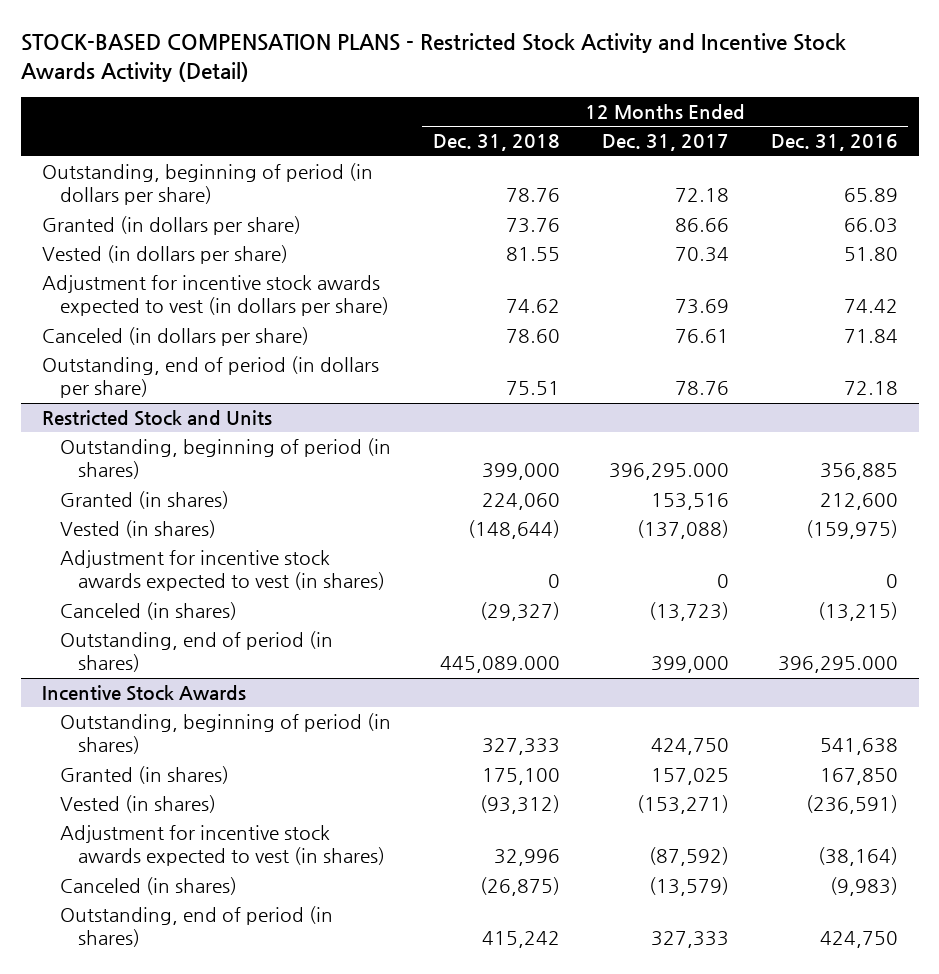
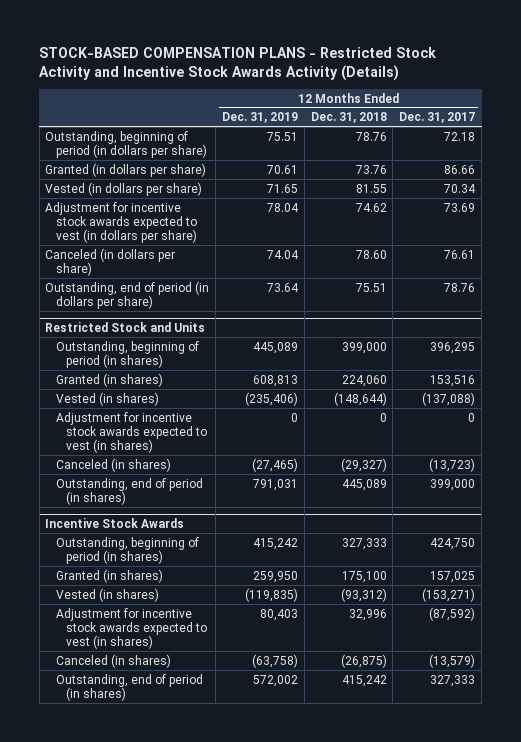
[20,33,846,83] STOCK-BASED COMPENSATION PLANS - Restricted Stock Activity and Incentive Stock Awards Activity (Detail) -> [39,46,437,81] STOCK-BASED COMPENSATION PLANS - Restricted Stock Activity and Incentive Stock Awards Activity (Details)
[770,134,898,152] Dec. 31, 2016 -> none
none -> [222,112,299,124] Dec. 31, 2019
[608,463,729,481] 396,295.000 -> [430,341,476,354] 396,295
[439,656,560,674] 445,089.000 -> [341,478,387,491] 445,089

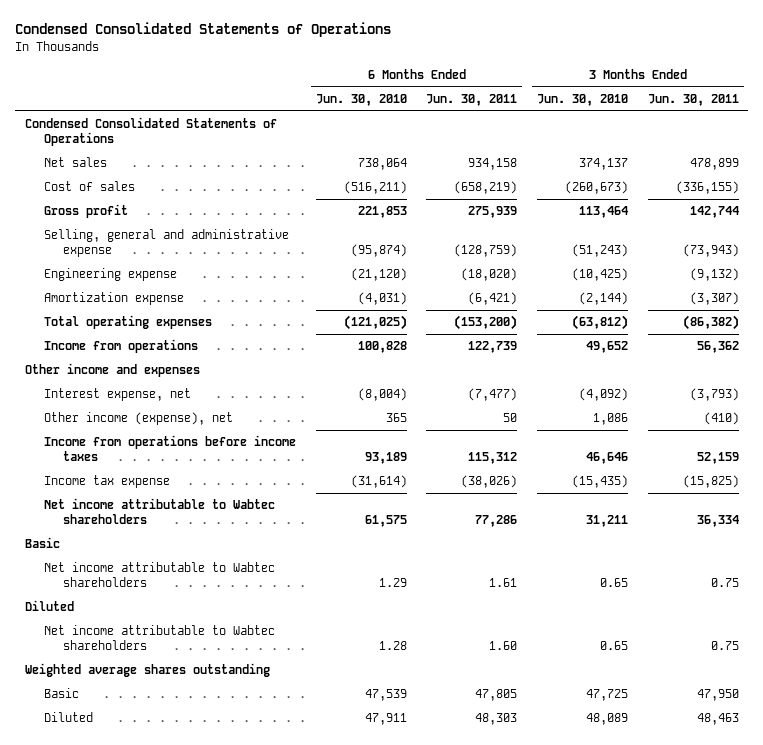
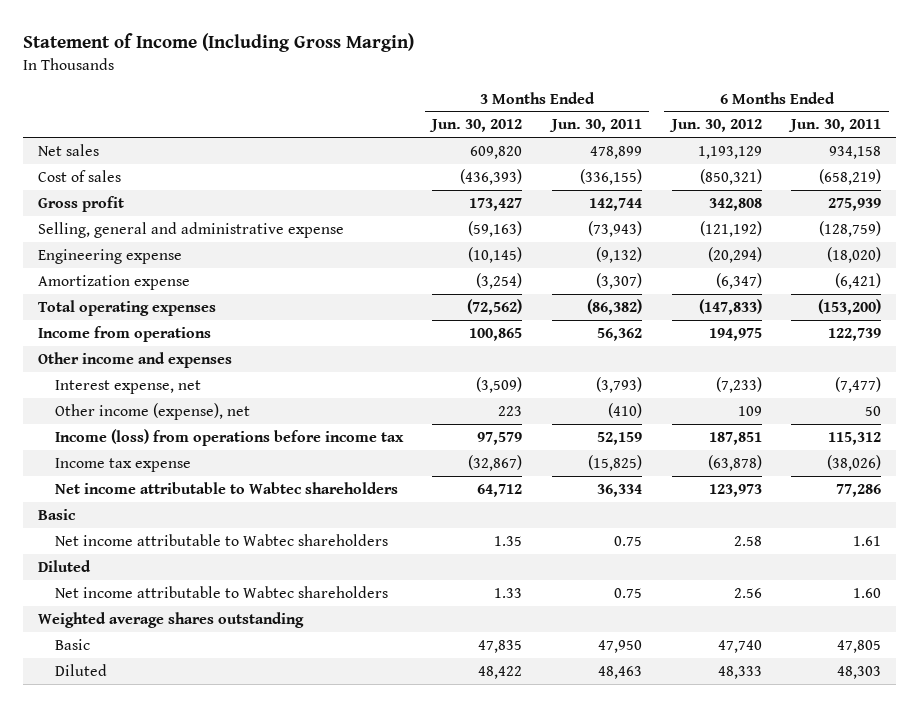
[14,21,391,37] Condensed Consolidated Statements of Operations -> [22,32,414,52] Statement of Income (Including Gross Margin)
[315,94,407,107] Jun. 30, 2010 -> none
[536,94,628,107] Jun. 30, 2010 -> none
none -> [429,119,523,133] Jun. 30, 2012
none -> [668,119,762,133] Jun. 30, 2012
[24,117,277,147] Condensed Consolidated Statements of Operations -> none
[44,435,297,462] Income from operations before income taxes -> [54,428,404,446] Income (loss) from operations before income tax

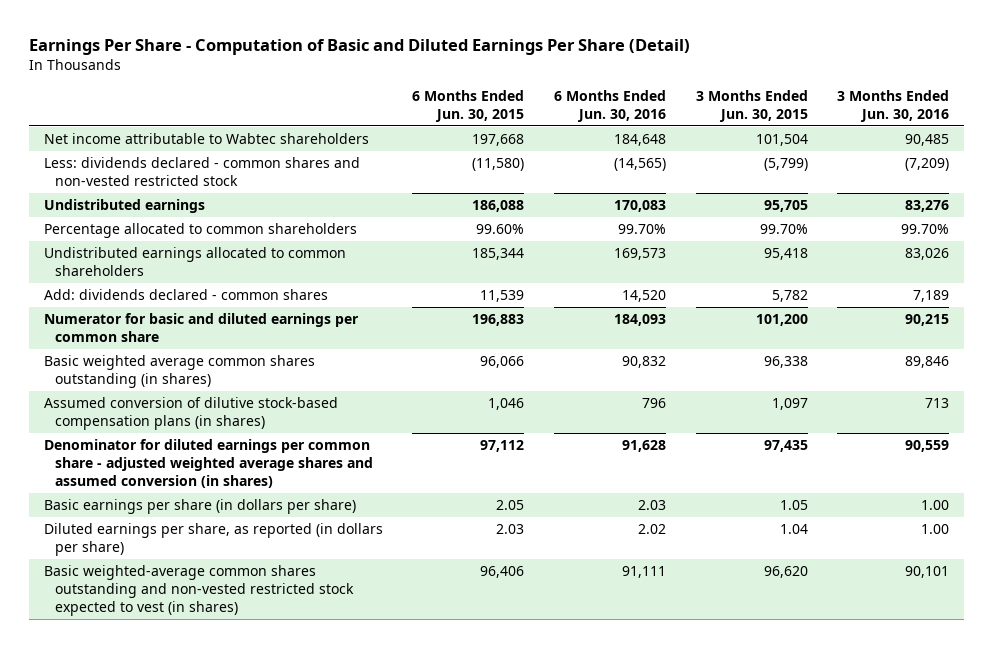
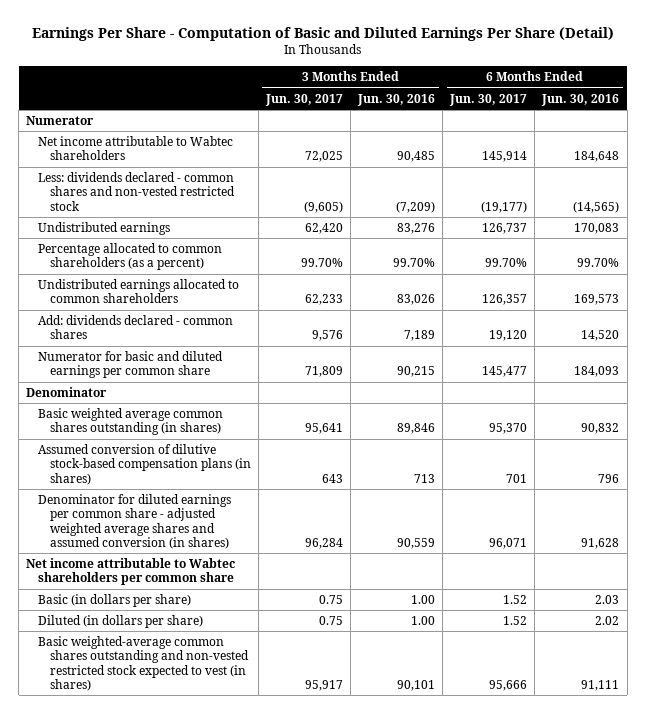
[412,90,525,123] 6 Months Ended Jun. 30, 2015 -> none
[695,90,808,123] 3 Months Ended Jun. 30, 2015 -> none
none -> [265,93,344,106] Jun. 30, 2017
none -> [449,93,528,106] Jun. 30, 2017
none -> [26,116,95,126] Numerator
[43,222,357,238] Percentage allocated to common shareholders -> [38,243,223,271] Percentage allocated to common shareholders (as a percent)
none -> [26,387,108,398] Denominator
none -> [26,558,236,586] Net income attributable to Wabtec shareholders per common share
[43,498,356,514] Basic earnings per share (in dollars per share) -> [38,594,192,608] Basic (in dollars per share)
[43,522,383,557] Diluted earnings per share, as reported (in dollars per share) -> [38,615,204,629] Diluted (in dollars per share)

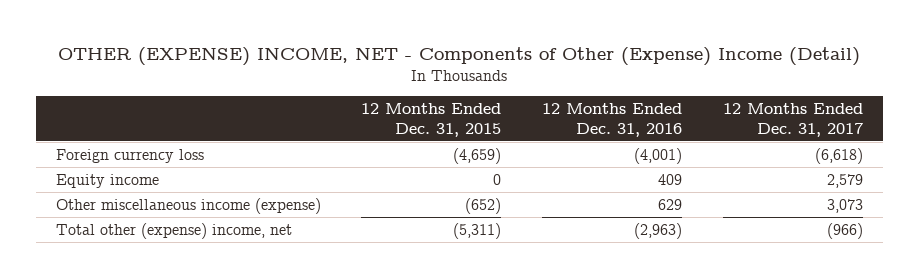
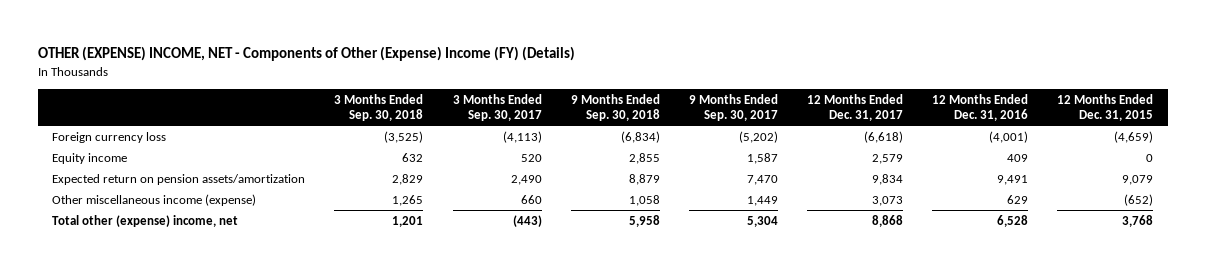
[58,46,861,66] OTHER (EXPENSE) INCOME, NET - Components of Other (Expense) Income (Detail) -> [37,46,575,62] OTHER (EXPENSE) INCOME, NET - Components of Other (Expense) Income (FY) (Details)
none -> [334,93,424,122] 3 Months Ended Sep. 30, 2018
none -> [452,93,542,122] 3 Months Ended Sep. 30, 2017
none -> [570,93,660,122] 9 Months Ended Sep. 30, 2018
none -> [688,93,778,122] 9 Months Ended Sep. 30, 2017
none -> [52,173,306,185] Expected return on pension assets/amortization
[453,222,502,239] (5,311) -> [1122,214,1154,227] 3,768
[634,222,683,239] (2,963) -> [997,214,1029,227] 6,528
[826,222,863,239] (966) -> [871,214,903,227] 8,868

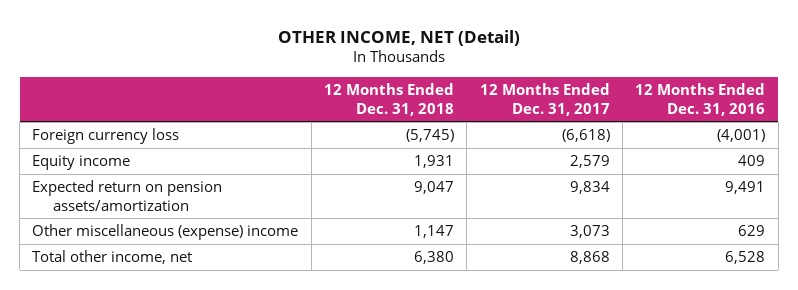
[37,46,575,62] OTHER (EXPENSE) INCOME, NET - Components of Other (Expense) Income (FY) (Details) -> [277,29,520,46] OTHER INCOME, NET (Detail)
[334,93,424,122] 3 Months Ended Sep. 30, 2018 -> none
[452,93,542,122] 3 Months Ended Sep. 30, 2017 -> none
[570,93,660,122] 9 Months Ended Sep. 30, 2018 -> none
[688,93,778,122] 9 Months Ended Sep. 30, 2017 -> none
[1057,93,1154,122] 12 Months Ended Dec. 31, 2015 -> none
none -> [324,83,455,116] 12 Months Ended Dec. 31, 2018
[52,193,257,206] Other miscellaneous income (expense) -> [32,224,299,241] Other miscellaneous (expense) income
[52,214,239,227] Total other (expense) income, net -> [32,250,193,265] Total other income, net

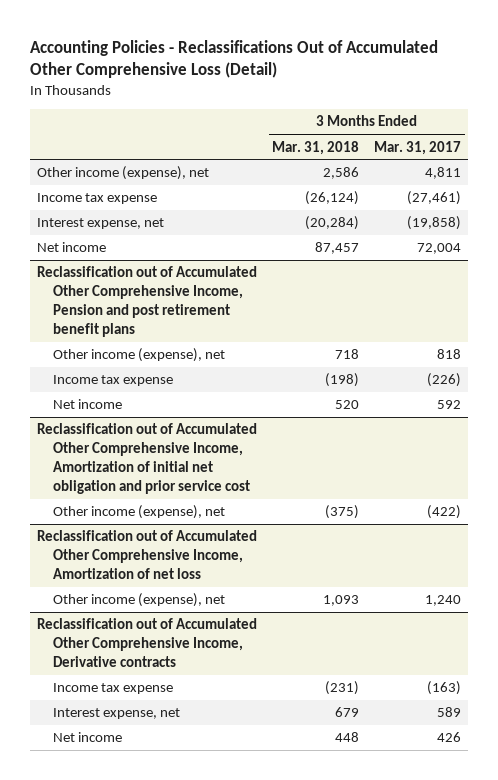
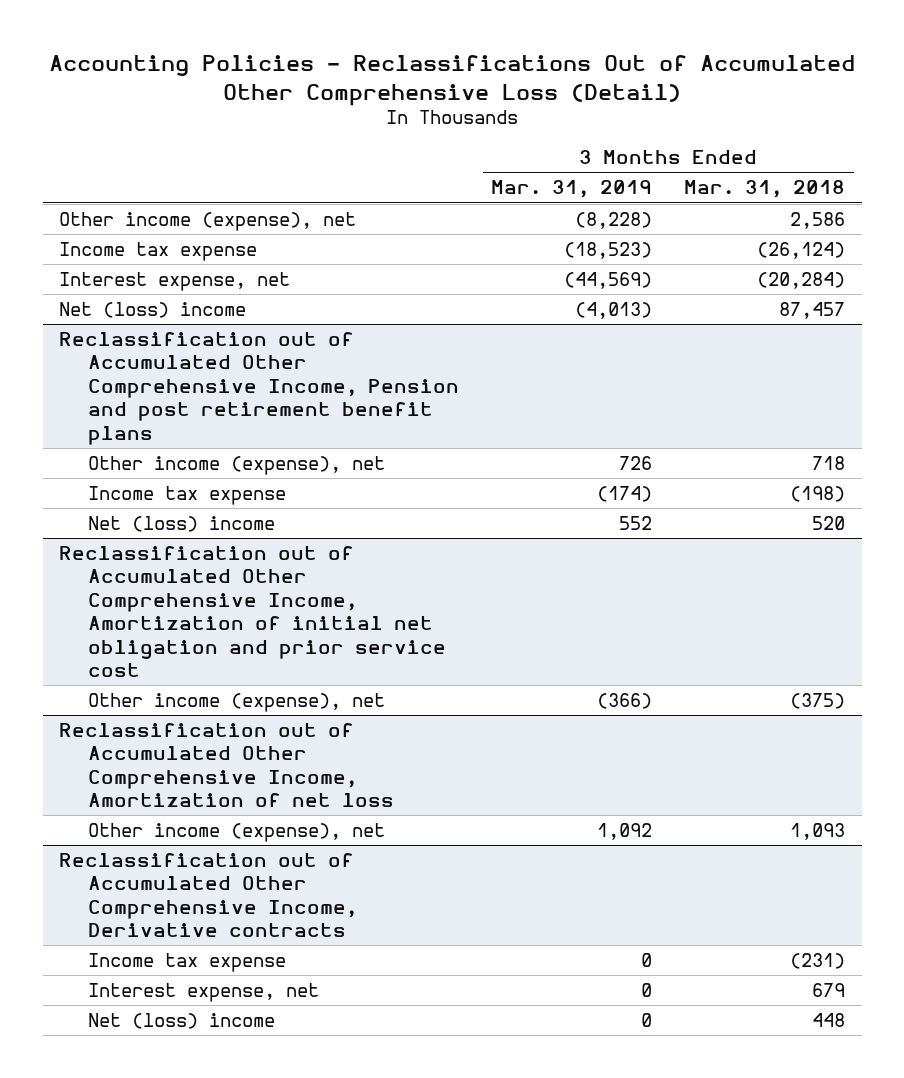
[374,140,462,155] Mar. 31, 2017 -> none
none -> [491,180,653,199] Mar. 31, 2019
[37,242,107,253] Net income -> [58,301,246,318] Net (loss) income
[53,399,123,410] Net income -> [87,515,275,532] Net (loss) income
[53,732,123,743] Net income -> [87,1012,275,1029] Net (loss) income

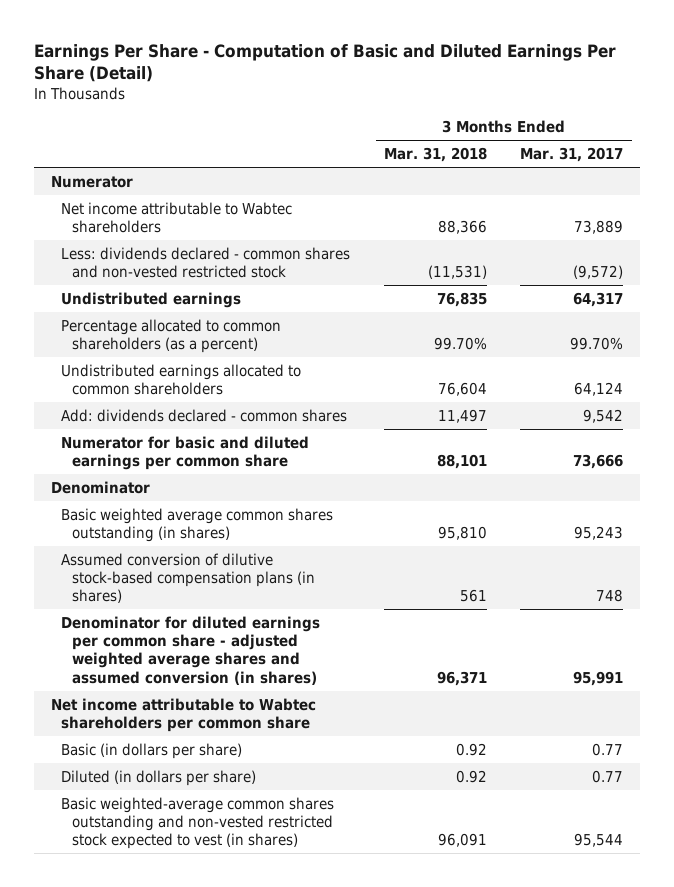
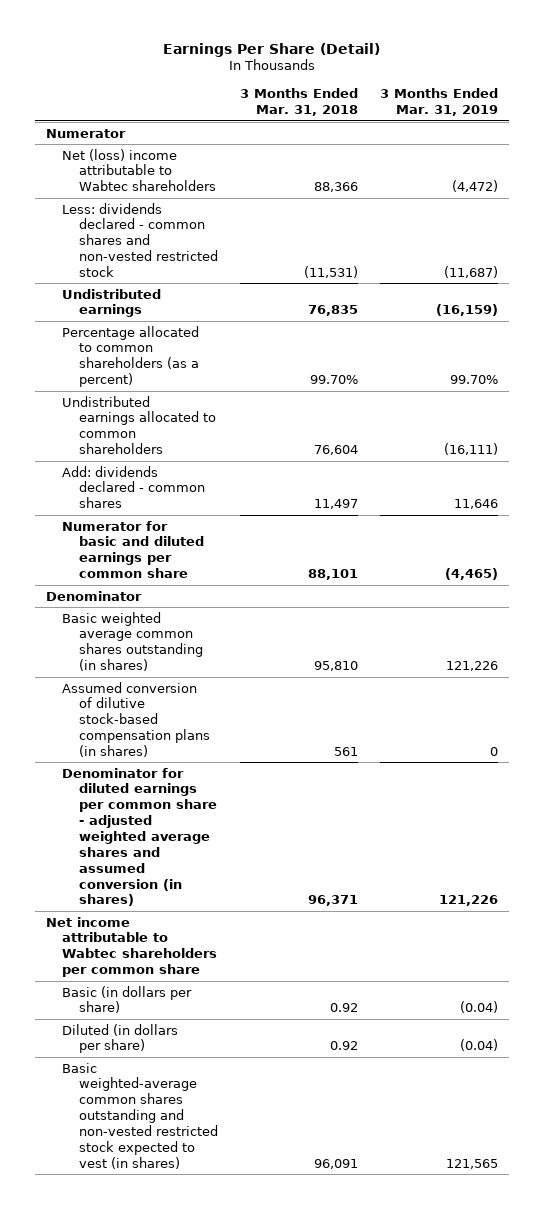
[34,43,617,83] Earnings Per Share - Computation of Basic and Diluted Earnings Per Share (Detail) -> [162,42,380,57] Earnings Per Share (Detail)
[520,147,624,163] Mar. 31, 2017 -> none
none -> [379,88,498,117] 3 Months Ended Mar. 31, 2019
[61,201,293,233] Net income attributable to Wabtec shareholders -> [62,148,216,192] Net (loss) income attributable to Wabtec shareholders

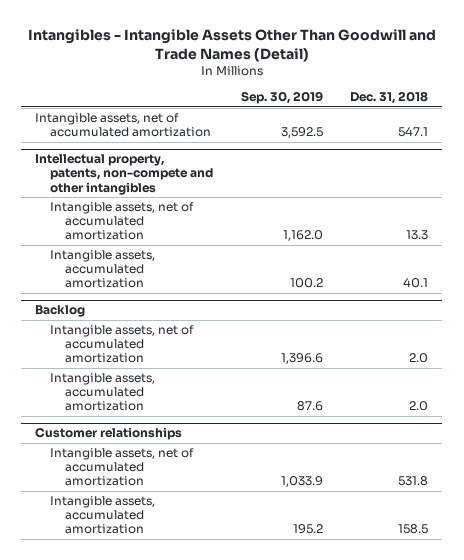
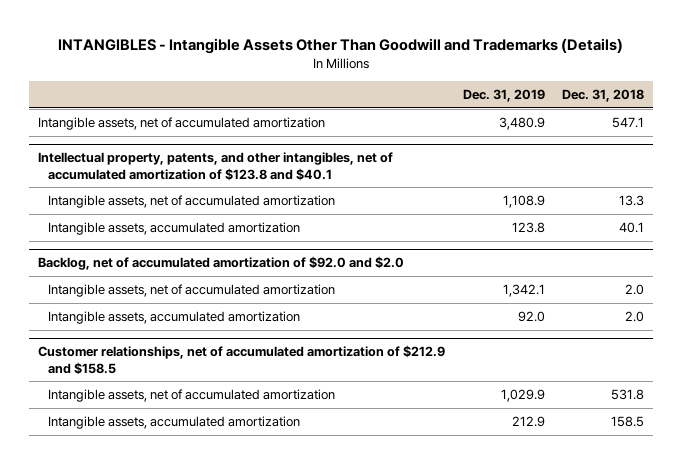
[27,29,436,62] Intangibles - Intangible Assets Other Than Goodwill and Trade Names (Detail) -> [58,37,624,54] INTANGIBLES - Intangible Assets Other Than Goodwill and Trademarks (Details)
[240,91,323,105] Sep. 30, 2019 -> none
none -> [462,88,545,102] Dec. 31, 2019
[35,154,214,195] Intellectual property, patents, non-compete and other intangibles -> [37,152,393,181] Intellectual property, patents, and other intangibles, net of accumulated amortization of $123.8 and $40.1
[35,305,86,318] Backlog -> [37,256,404,271] Backlog, net of accumulated amortization of $92.0 and $2.0
[35,427,183,441] Customer relationships -> [37,345,445,375] Customer relationships, net of accumulated amortization of $212.9 and $158.5

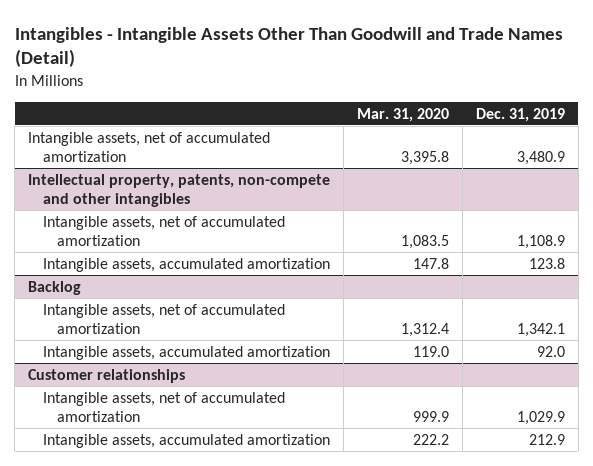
[58,37,624,54] INTANGIBLES - Intangible Assets Other Than Goodwill and Trademarks (Details) -> [14,26,563,68] Intangibles - Intangible Assets Other Than Goodwill and Trade Names (Detail)
[562,88,645,102] Dec. 31, 2018 -> none
none -> [356,107,449,122] Mar. 31, 2020
[37,152,393,181] Intellectual property, patents, and other intangibles, net of accumulated amortization of $123.8 and $40.1 -> [28,173,331,207] Intellectual property, patents, non-compete and other intangibles
[37,256,404,271] Backlog, net of accumulated amortization of $92.0 and $2.0 -> [28,280,82,295] Backlog
[37,345,445,375] Customer relationships, net of accumulated amortization of $212.9 and $158.5 -> [28,368,186,383] Customer relationships

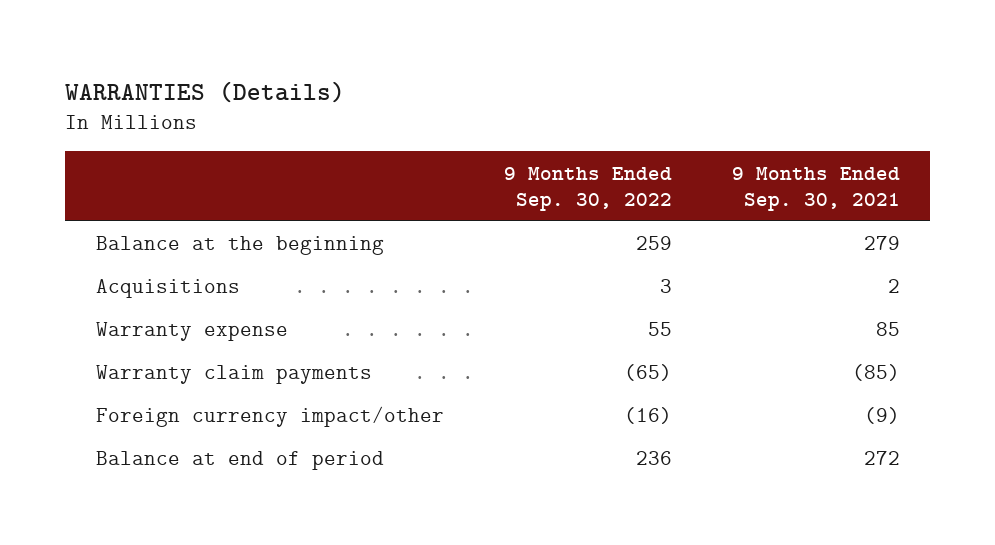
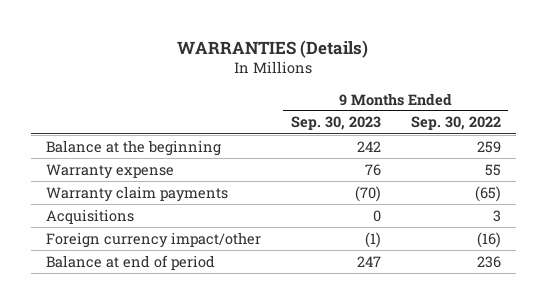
[731,166,900,212] 9 Months Ended Sep. 30, 2021 -> none
none -> [290,116,381,131] Sep. 30, 2023
[95,279,240,299] Acquisitions -> [45,208,134,224] Acquisitions

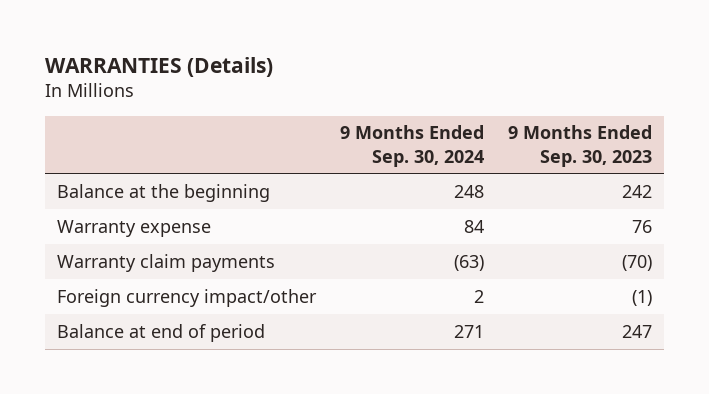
[410,116,501,131] Sep. 30, 2022 -> none
none -> [340,125,485,167] 9 Months Ended Sep. 30, 2024
[45,208,134,224] Acquisitions -> none

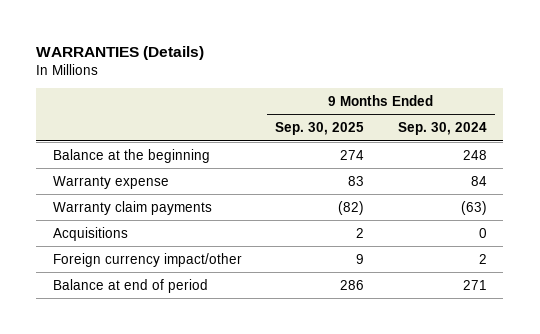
[508,125,653,167] 9 Months Ended Sep. 30, 2023 -> none
none -> [275,122,365,136] Sep. 30, 2025
none -> [52,226,128,241] Acquisitions

